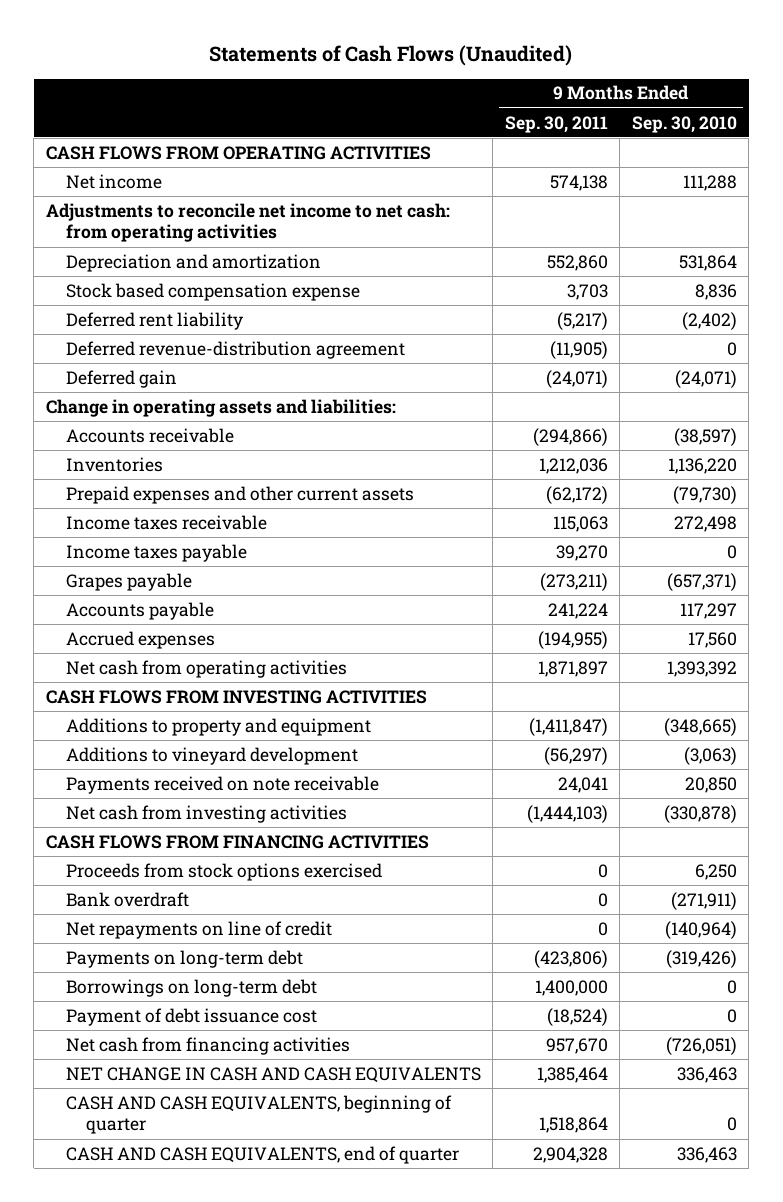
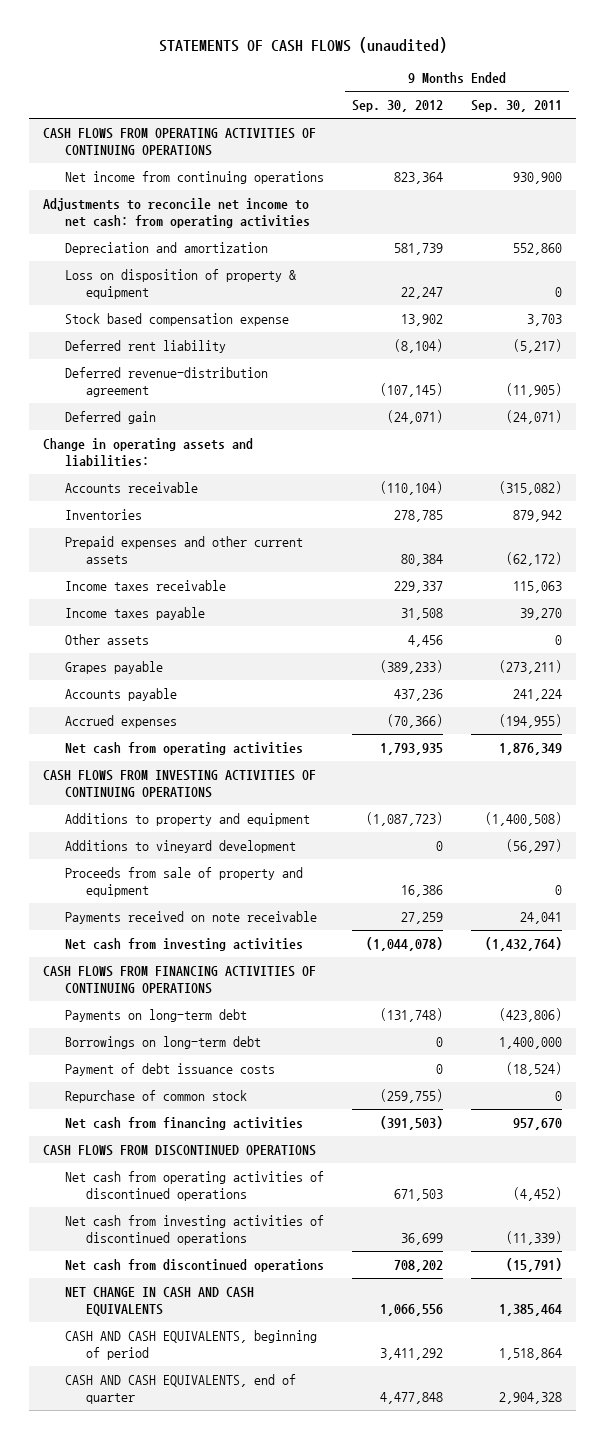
[209,45,573,67] Statements of Cash Flows (Unaudited) -> [158,37,447,54] STATEMENTS OF CASH FLOWS (unaudited)
[631,115,737,133] Sep. 30, 2010 -> none
none -> [351,100,443,113] Sep. 30, 2012
[65,173,162,189] Net income -> none
[45,145,431,160] CASH FLOWS FROM OPERATING ACTIVITIES -> [42,127,316,157] CASH FLOWS FROM OPERATING ACTIVITIES OF CONTINUING OPERATIONS
none -> [64,170,324,184] Net income from continuing operations
none -> [64,268,296,300] Loss on disposition of property & equipment
[532,427,608,446] (294,866) -> [499,480,563,495] (315,082)
[538,457,608,474] 1,212,036 -> [513,509,563,522] 879,942
none -> [64,633,149,645] Other assets
[537,660,608,677] 1,871,897 -> [499,742,563,755] 1,876,349
[45,689,427,704] CASH FLOWS FROM INVESTING ACTIVITIES -> [42,769,316,799] CASH FLOWS FROM INVESTING ACTIVITIES OF CONTINUING OPERATIONS
[528,717,608,736] (1,411,847) -> [485,811,563,826] (1,400,508)
none -> [64,866,303,898] Proceeds from sale of property and equipment
[65,862,382,881] Proceeds from stock options exercised -> none
[65,891,189,907] Bank overdraft -> none
[65,920,332,939] Net repayments on line of credit -> none
[526,804,608,823] (1,444,103) -> [485,936,563,951] (1,432,764)
[45,834,429,849] CASH FLOWS FROM FINANCING ACTIVITIES -> [42,965,316,995] CASH FLOWS FROM FINANCING ACTIVITIES OF CONTINUING OPERATIONS
[65,1007,317,1026] Payment of debt issuance cost -> [64,1062,275,1076] Payment of debt issuance costs
none -> [64,1089,247,1103] Repurchase of common stock
none -> [42,1144,316,1156] CASH FLOWS FROM DISCONTINUED OPERATIONS
none -> [64,1170,324,1202] Net cash from operating activities of discontinued operations
none -> [64,1214,324,1246] Net cash from investing activities of discontinued operations
none -> [64,1258,324,1272] Net cash from discontinued operations
[65,1094,452,1135] CASH AND CASH EQUIVALENTS, beginning of quarter -> [64,1329,317,1361] CASH AND CASH EQUIVALENTS, beginning of period

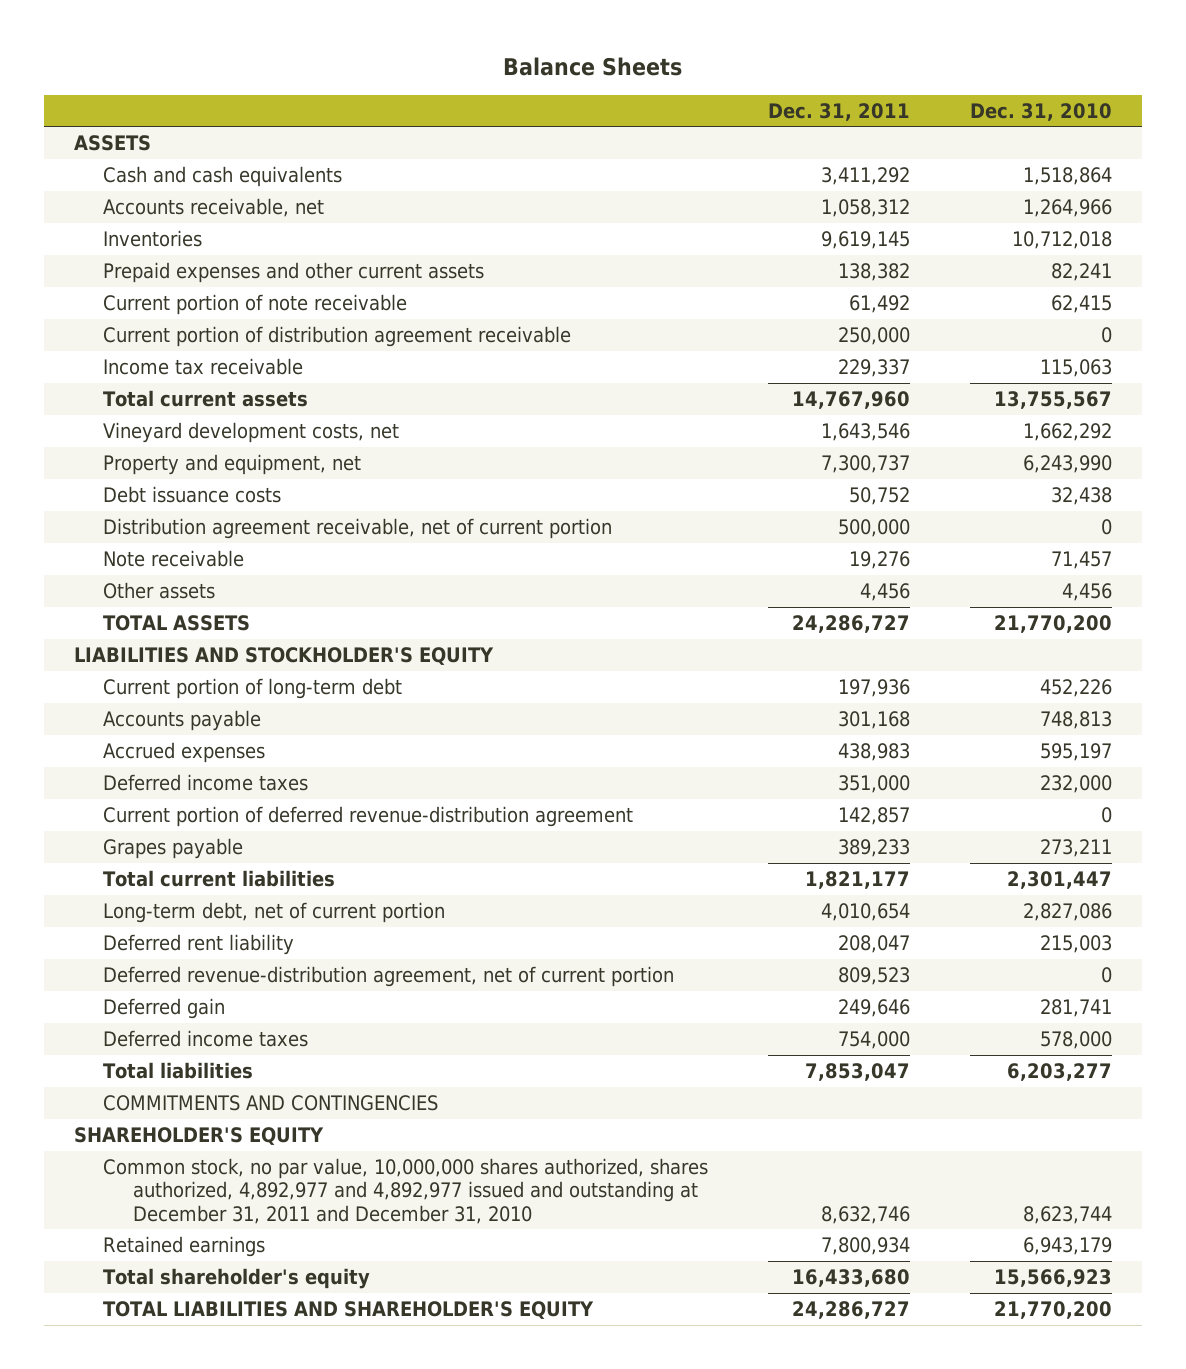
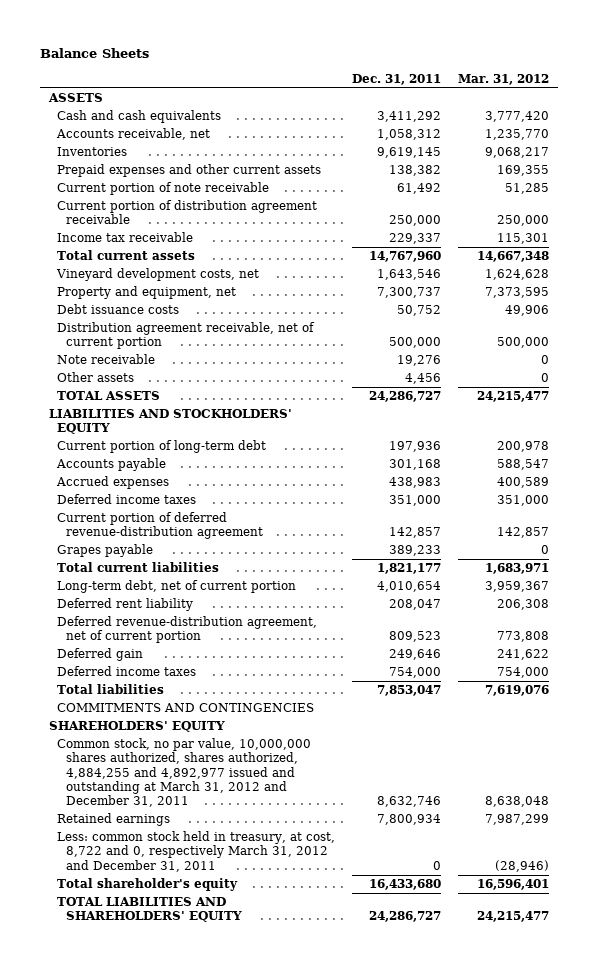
[970,102,1113,121] Dec. 31, 2010 -> none
none -> [458,73,550,85] Mar. 31, 2012
[73,647,494,666] LIABILITIES AND STOCKHOLDER'S EQUITY -> [48,409,292,435] LIABILITIES AND STOCKHOLDERS' EQUITY
[73,1127,324,1146] SHAREHOLDER'S EQUITY -> [48,721,225,733] SHAREHOLDERS' EQUITY
[103,1158,709,1224] Common stock, no par value, 10,000,000 shares authorized, shares authorized, 4,892,977 and 4,892,977 issued and outstanding at December 31, 2011 and December 31, 2010 -> [57,738,312,808] Common stock, no par value, 10,000,000 shares authorized, shares authorized, 4,884,255 and 4,892,977 issued and outstanding at March 31, 2012 and December 31, 2011
none -> [57,831,336,872] Less: common stock held in treasury, at cost, 8,722 and 0, respectively March 31, 2012 and December 31, 2011
[103,1301,595,1320] TOTAL LIABILITIES AND SHAREHOLDER'S EQUITY -> [57,897,243,923] TOTAL LIABILITIES AND SHAREHOLDERS' EQUITY

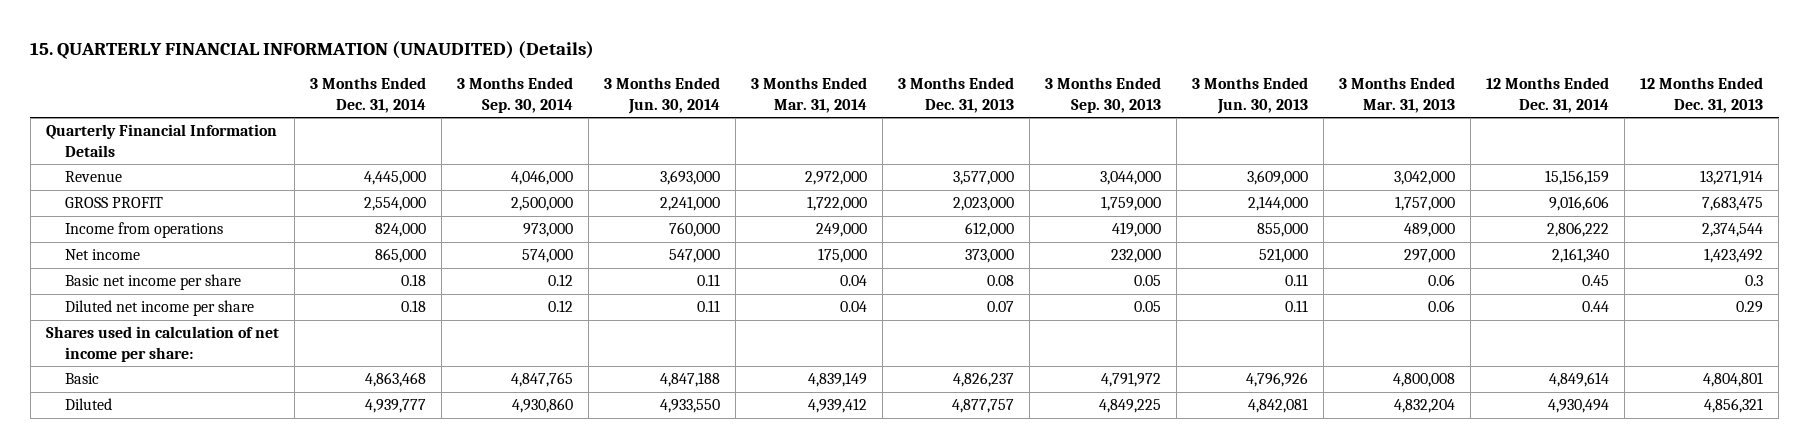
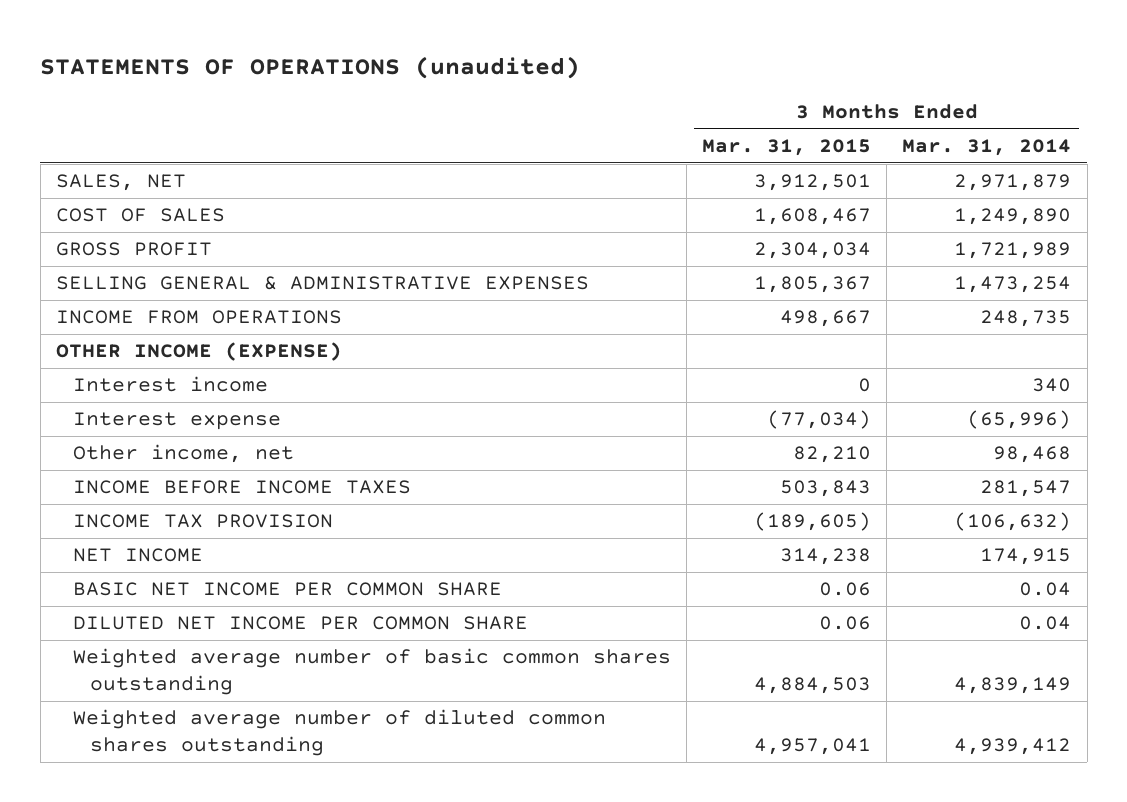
[30,41,595,60] 15. QUARTERLY FINANCIAL INFORMATION (UNAUDITED) (Details) -> [40,55,581,79] STATEMENTS OF OPERATIONS (unaudited)
[310,77,427,113] 3 Months Ended Dec. 31, 2014 -> none
[457,77,574,113] 3 Months Ended Sep. 30, 2014 -> none
[604,77,721,114] 3 Months Ended Jun. 30, 2014 -> none
[898,77,1015,113] 3 Months Ended Dec. 31, 2013 -> none
[1045,77,1162,113] 3 Months Ended Sep. 30, 2013 -> none
[1192,77,1309,114] 3 Months Ended Jun. 30, 2013 -> none
[1339,77,1456,113] 3 Months Ended Mar. 31, 2013 -> none
[1486,77,1610,113] 12 Months Ended Dec. 31, 2014 -> none
[1640,77,1764,113] 12 Months Ended Dec. 31, 2013 -> none
none -> [702,139,872,157] Mar. 31, 2015
[45,124,277,157] Quarterly Financial Information Details -> none
[64,171,122,183] Revenue -> none
[45,326,279,362] Shares used in calculation of net income per share: -> none
none -> [55,174,186,192] SALES, NET
none -> [55,208,225,223] COST OF SALES
[807,196,868,212] 1,722,000 -> [954,242,1072,260] 1,721,989
none -> [55,276,589,291] SELLING GENERAL & ADMINISTRATIVE EXPENSES
[64,222,223,239] Income from operations -> [55,310,342,325] INCOME FROM OPERATIONS
[816,223,868,238] 249,000 -> [980,310,1072,328] 248,735
none -> [55,342,342,362] OTHER INCOME (EXPENSE)
none -> [73,376,269,393] Interest income
none -> [73,412,282,431] Interest expense
none -> [73,444,295,464] Other income, net
none -> [73,480,412,495] INCOME BEFORE INCOME TAXES
none -> [73,514,334,529] INCOME TAX PROVISION
[64,249,140,261] Net income -> [73,548,204,563] NET INCOME
[818,248,868,264] 175,000 -> [980,548,1072,566] 174,915
[64,274,241,291] Basic net income per share -> [73,582,503,597] BASIC NET INCOME PER COMMON SHARE
[64,300,254,317] Diluted net income per share -> [73,616,529,631] DILUTED NET INCOME PER COMMON SHARE
[64,373,99,385] Basic -> [73,648,672,696] Weighted average number of basic common shares outstanding
[64,398,112,411] Diluted -> [73,709,607,757] Weighted average number of diluted common shares outstanding

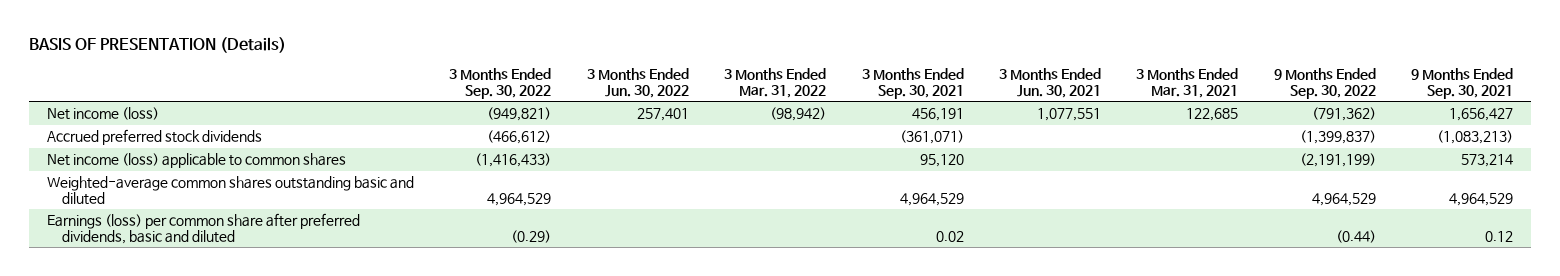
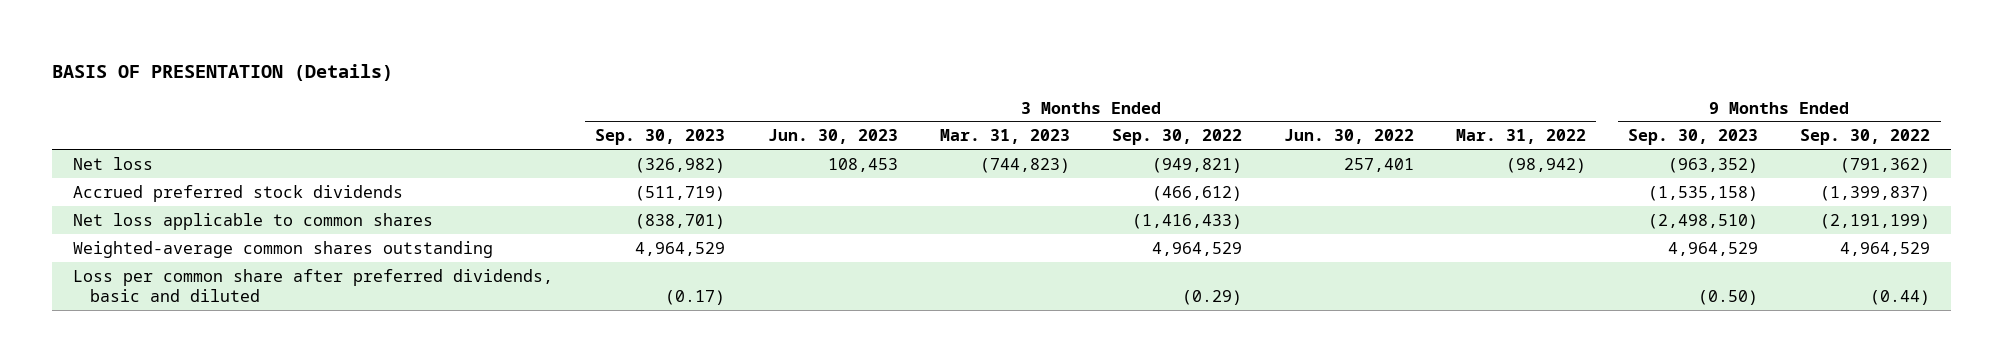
[861,68,964,99] 3 Months Ended Sep. 30, 2021 -> none
[999,68,1102,98] 3 Months Ended Jun. 30, 2021 -> none
[1136,68,1239,98] 3 Months Ended Mar. 31, 2021 -> none
[1411,68,1514,99] 9 Months Ended Sep. 30, 2021 -> none
none -> [595,129,726,146] Sep. 30, 2023
none -> [767,129,898,145] Jun. 30, 2023
none -> [939,129,1070,145] Mar. 31, 2023
none -> [1628,129,1759,146] Sep. 30, 2023
[46,107,159,121] Net income (loss) -> [73,156,154,170] Net loss
[46,153,346,169] Net income (loss) applicable to common shares -> [73,212,434,230] Net loss applicable to common shares
[46,176,414,205] Weighted-average common shares outstanding basic and diluted -> [73,240,494,258] Weighted-average common shares outstanding
[46,213,360,244] Earnings (loss) per common share after preferred dividends, basic and diluted -> [73,268,554,303] Loss per common share after preferred dividends, basic and diluted

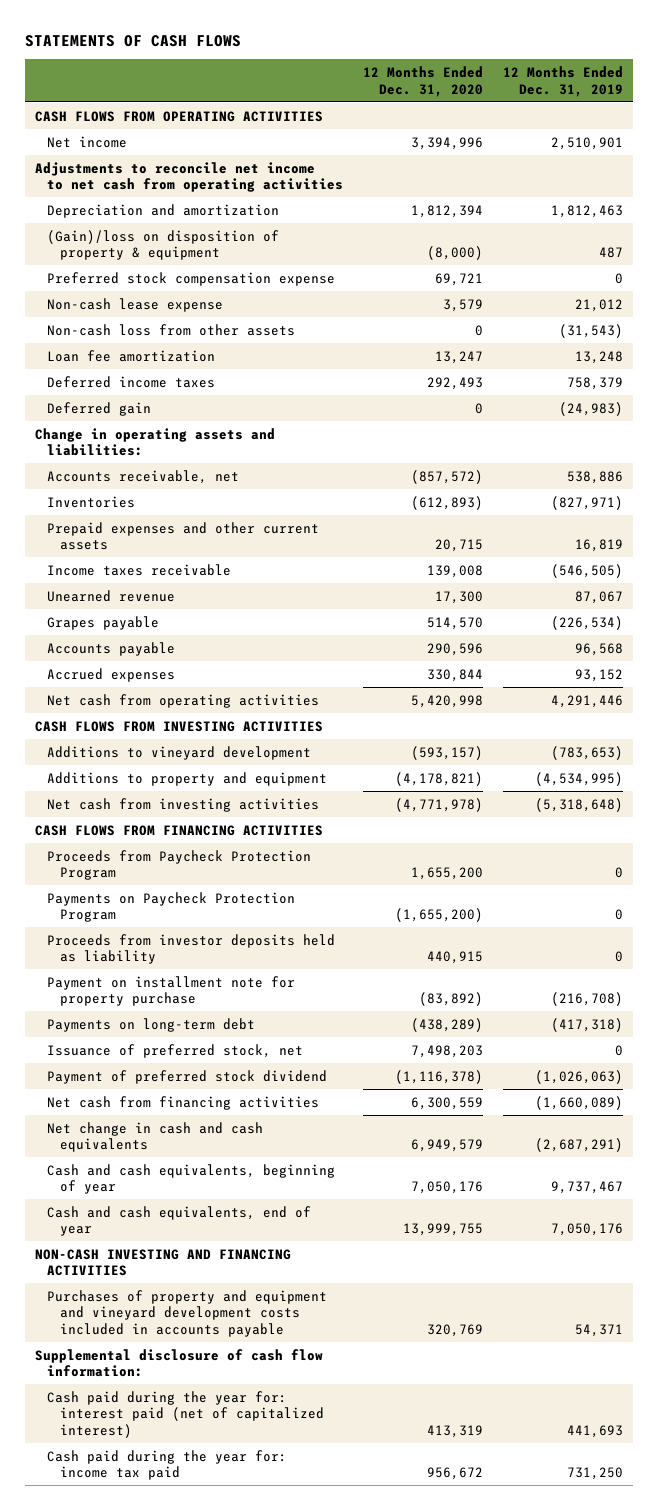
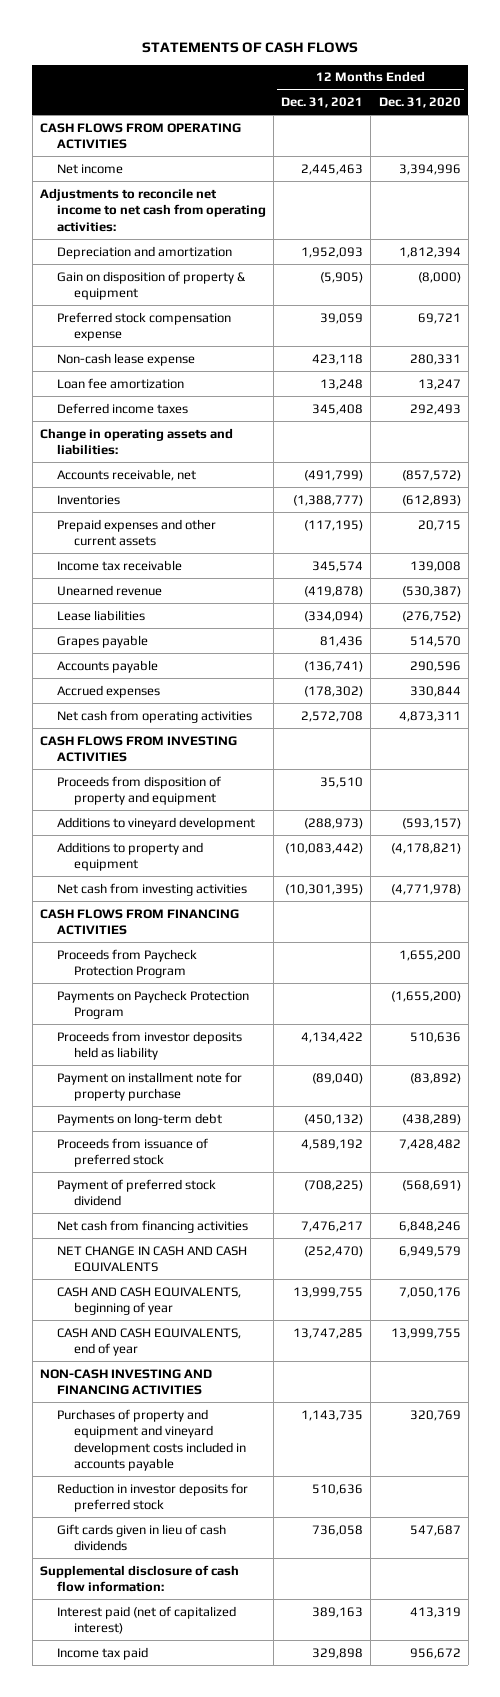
[503,65,624,97] 12 Months Ended Dec. 31, 2019 -> none
none -> [281,97,364,109] Dec. 31, 2021
[34,161,344,193] Adjustments to reconcile net income to net cash from operating activities -> [39,187,266,232] Adjustments to reconcile net income to net cash from operating activities:
[47,229,280,261] (Gain)/loss on disposition of property & equipment -> [56,270,245,301] Gain on disposition of property & equipment
[47,323,296,336] Non-cash loss from other assets -> none
[443,298,484,312] 3,579 -> [409,353,461,365] 280,331
[47,401,152,416] Deferred gain -> none
[47,563,232,576] Income taxes receivable -> [56,559,182,571] Income tax receivable
[435,590,484,604] 17,300 -> [401,585,461,597] (530,387)
none -> [56,609,145,621] Lease liabilities
[411,694,484,708] 5,420,998 -> [398,710,461,722] 4,873,311
none -> [56,775,221,806] Proceeds from disposition of property and equipment
[427,951,484,965] 440,915 -> [409,1031,461,1043] 510,636
[47,1043,304,1058] Issuance of preferred stock, net -> [56,1137,208,1168] Proceeds from issuance of preferred stock
[411,1044,484,1058] 7,498,203 -> [398,1138,461,1150] 7,428,482
[395,1069,484,1084] (1,116,378) -> [401,1179,461,1191] (568,691)
[411,1096,484,1110] 6,300,559 -> [398,1220,461,1232] 6,848,246
[47,1121,264,1153] Net change in cash and cash equivalents -> [56,1245,247,1273] NET CHANGE IN CASH AND CASH EQUIVALENTS
[47,1163,336,1195] Cash and cash equivalents, beginning of year -> [56,1286,241,1316] CASH AND CASH EQUIVALENTS, beginning of year
[47,1205,312,1237] Cash and cash equivalents, end of year -> [56,1327,241,1357] CASH AND CASH EQUIVALENTS, end of year
none -> [56,1482,248,1513] Reduction in investor deposits for preferred stock
none -> [56,1523,226,1552] Gift cards given in lieu of cash dividends
[47,1390,325,1439] Cash paid during the year for: interest paid (net of capitalized interest) -> [56,1605,236,1635] Interest paid (net of capitalized interest)
[47,1449,288,1481] Cash paid during the year for: income tax paid -> [56,1646,148,1660] Income tax paid

